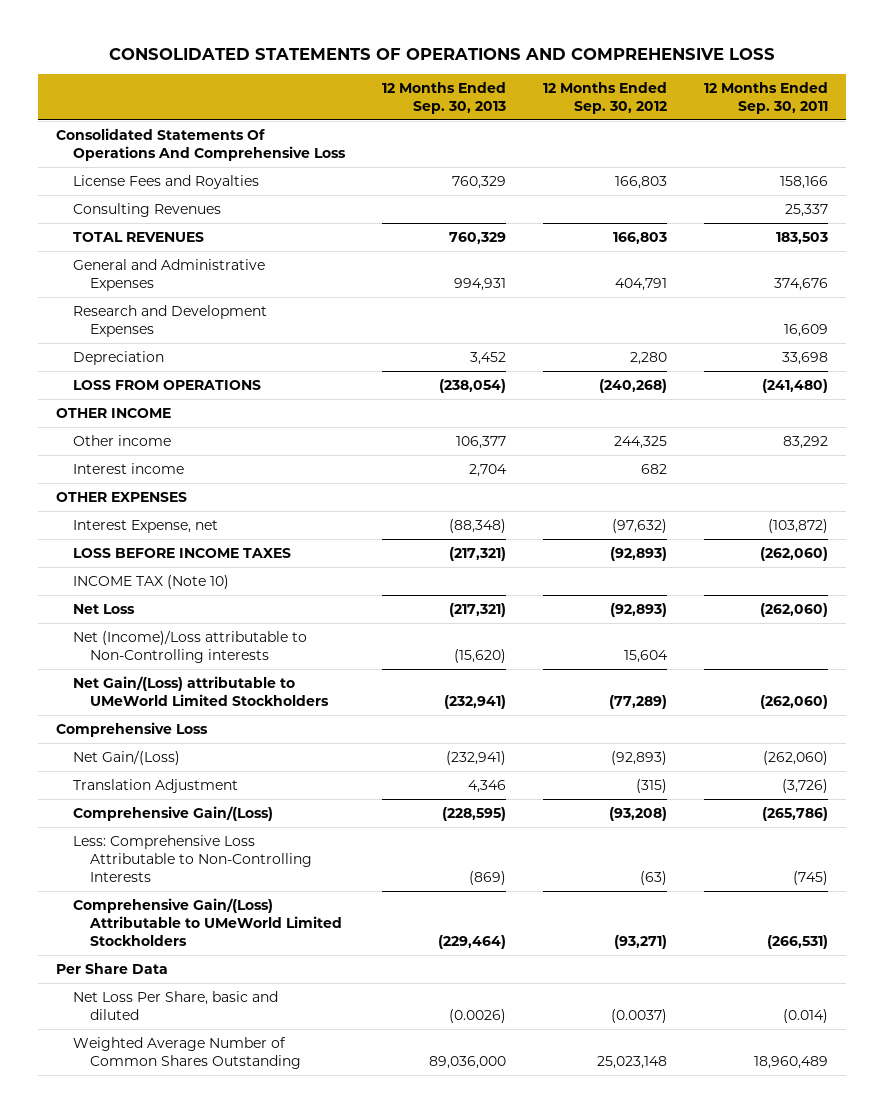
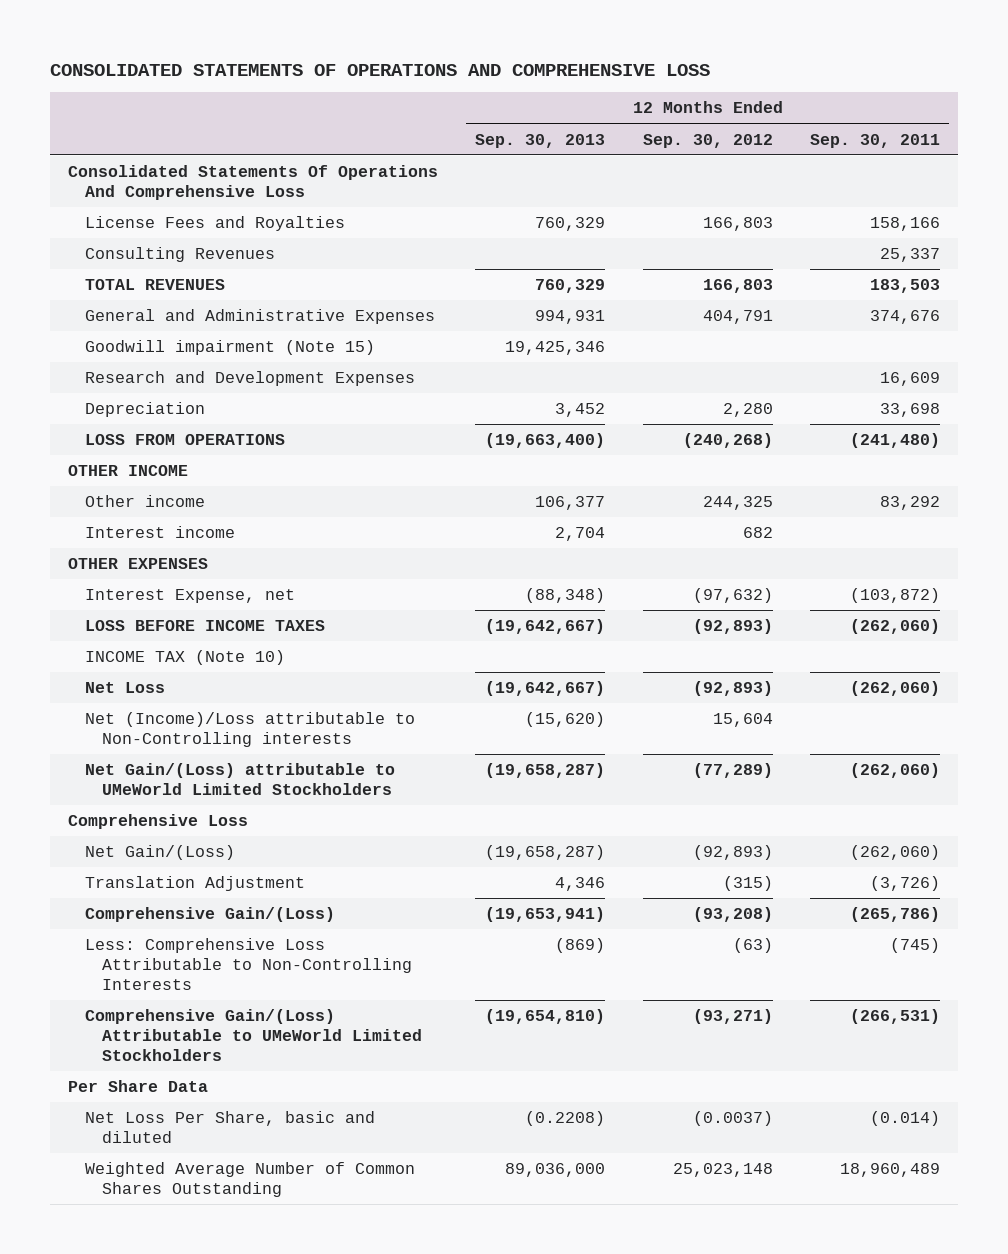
none -> [85,340,376,356] Goodwill impairment (Note 15)
[438,379,506,394] (238,054) -> [485,433,606,449] (19,663,400)
[448,547,506,562] (217,321) -> [485,619,606,635] (19,642,667)
[448,603,506,618] (217,321) -> [485,681,606,697] (19,642,667)
[443,694,506,709] (232,941) -> [485,763,606,779] (19,658,287)
[445,751,506,766] (232,941) -> [485,845,606,861] (19,658,287)
[441,807,506,822] (228,595) -> [485,907,606,923] (19,653,941)
[437,934,506,949] (229,464) -> [485,1009,606,1025] (19,654,810)
[448,1008,506,1023] (0.0026) -> [525,1111,606,1127] (0.2208)

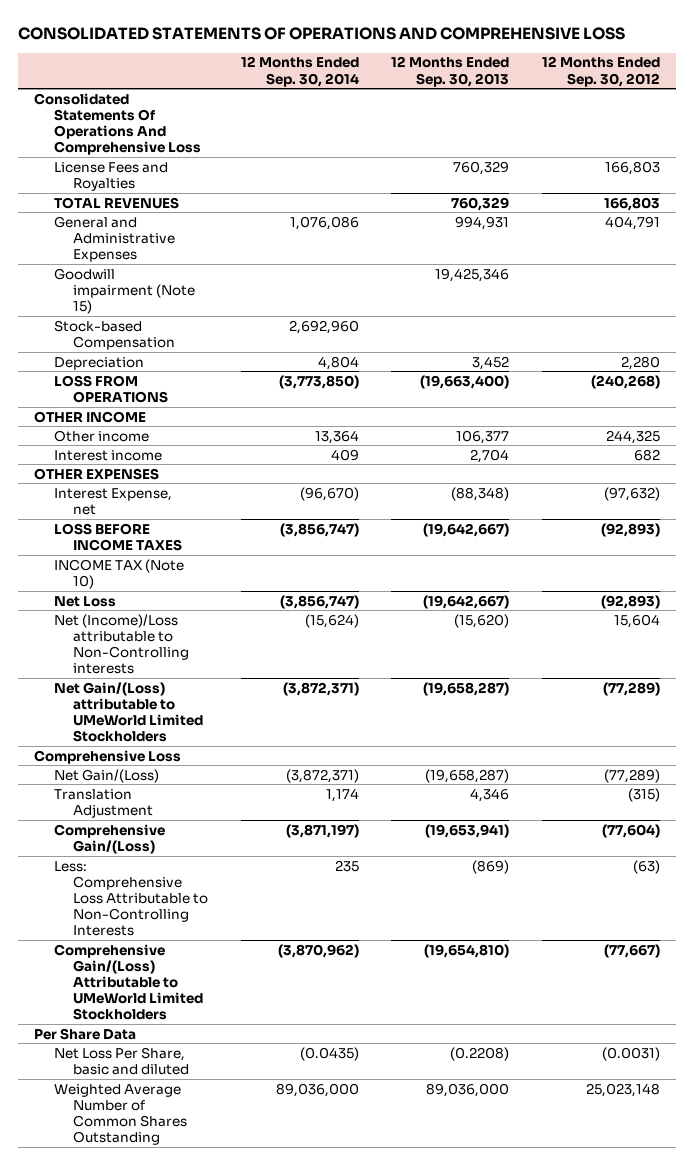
[809,133,940,148] Sep. 30, 2011 -> none
none -> [240,56,359,87] 12 Months Ended Sep. 30, 2014
[85,247,276,263] Consulting Revenues -> none
[85,371,416,387] Research and Development Expenses -> none
none -> [53,319,176,350] Stock-based Compensation
[692,845,773,861] (92,893) -> [603,768,660,783] (77,289)
[692,907,773,923] (93,208) -> [601,823,660,838] (77,604)
[692,1009,773,1025] (93,271) -> [603,943,660,958] (77,667)
[692,1111,773,1127] (0.0037) -> [601,1046,660,1061] (0.0031)

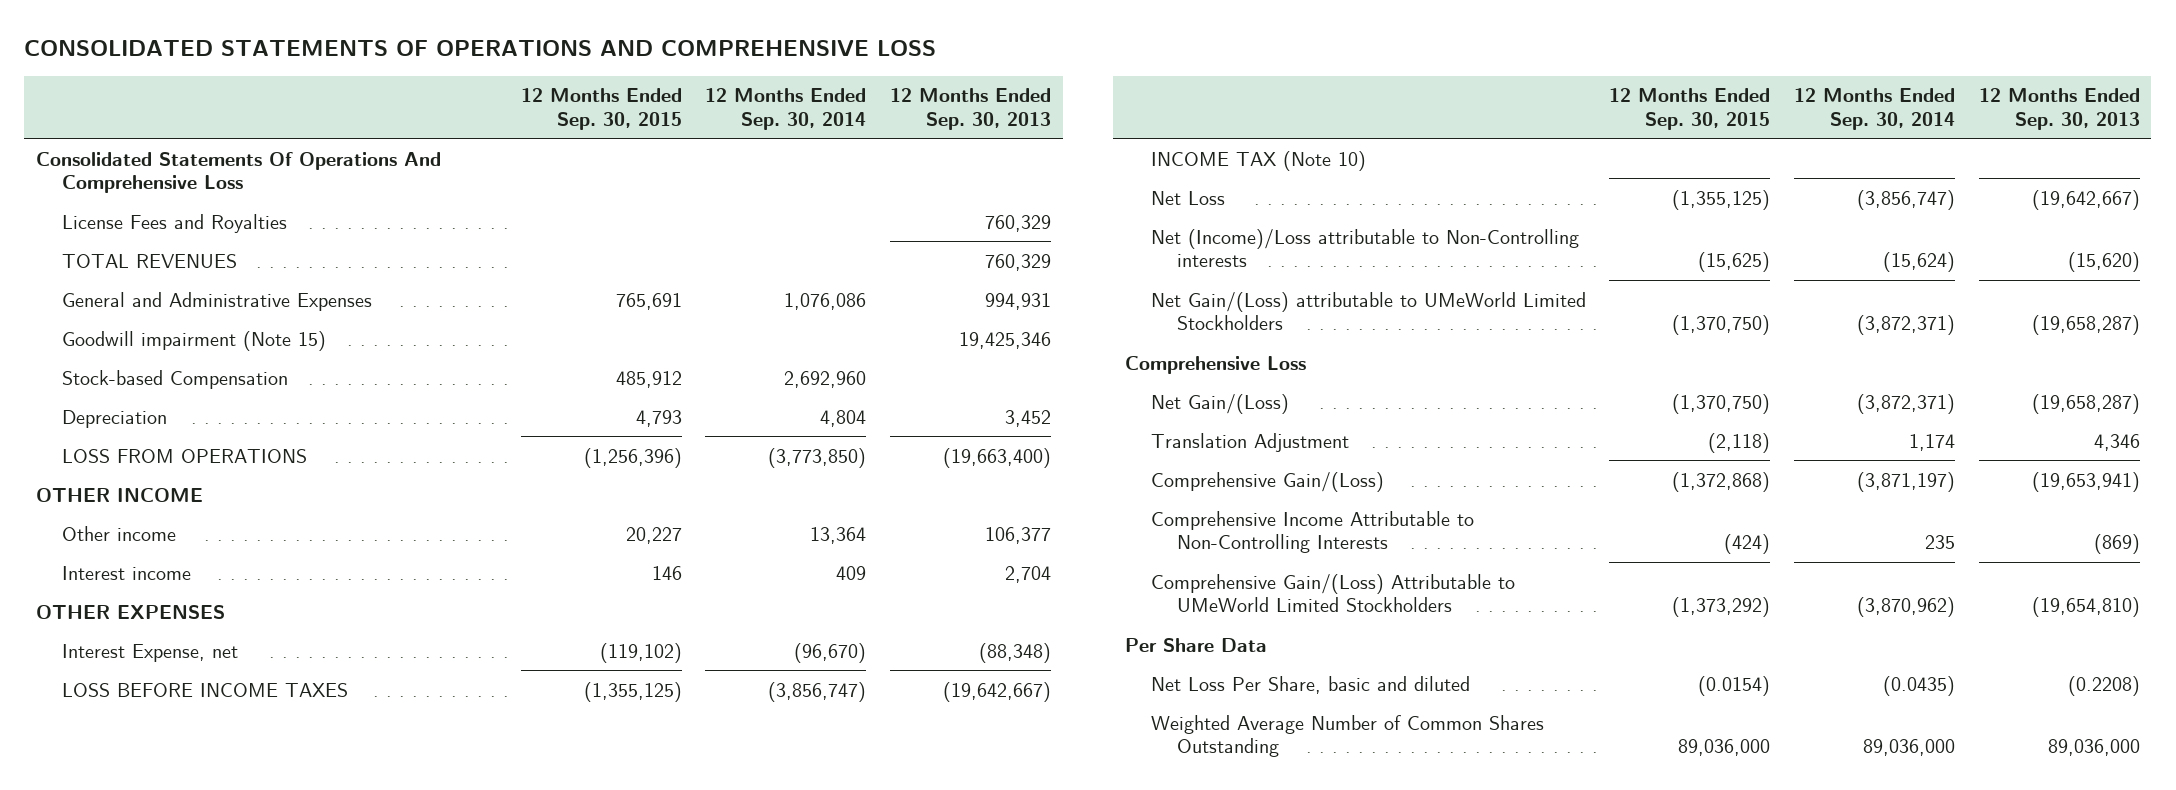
[541,56,660,87] 12 Months Ended Sep. 30, 2012 -> none
none -> [520,88,682,130] 12 Months Ended Sep. 30, 2015
[53,860,209,937] Less: Comprehensive Loss Attributable to Non-Controlling Interests -> [1150,510,1474,554] Comprehensive Income Attributable to Non-Controlling Interests

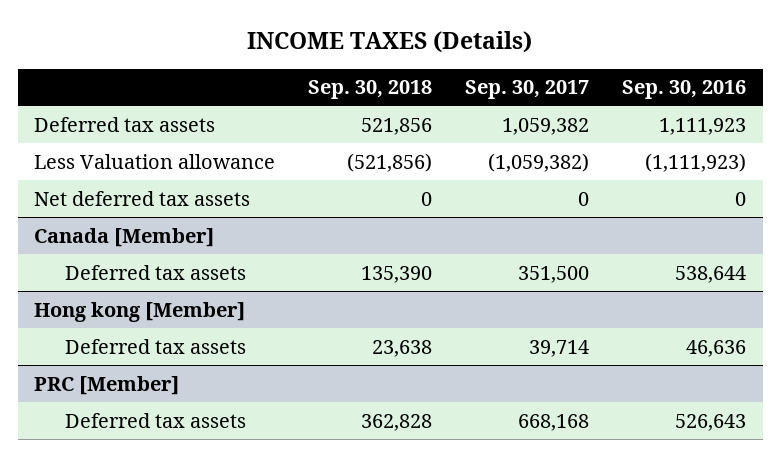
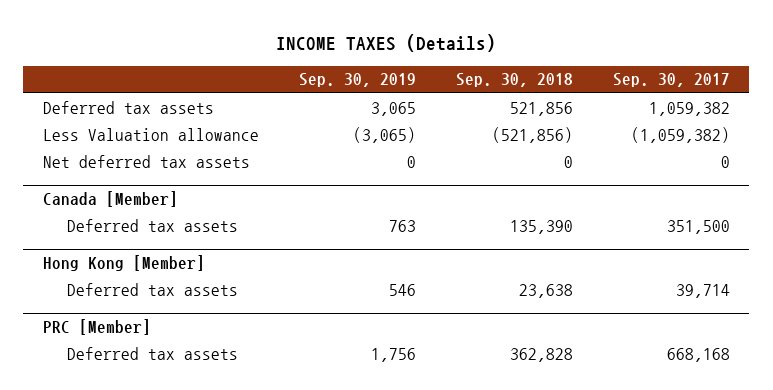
[622,80,747,100] Sep. 30, 2016 -> none
none -> [299,73,417,88] Sep. 30, 2019
[34,301,246,322] Hong kong [Member] -> [43,255,206,272] Hong Kong [Member]

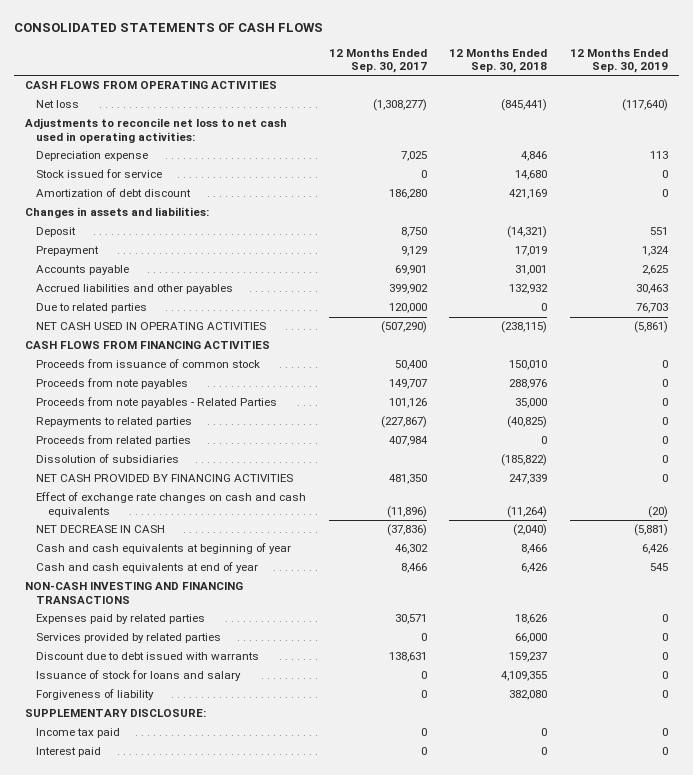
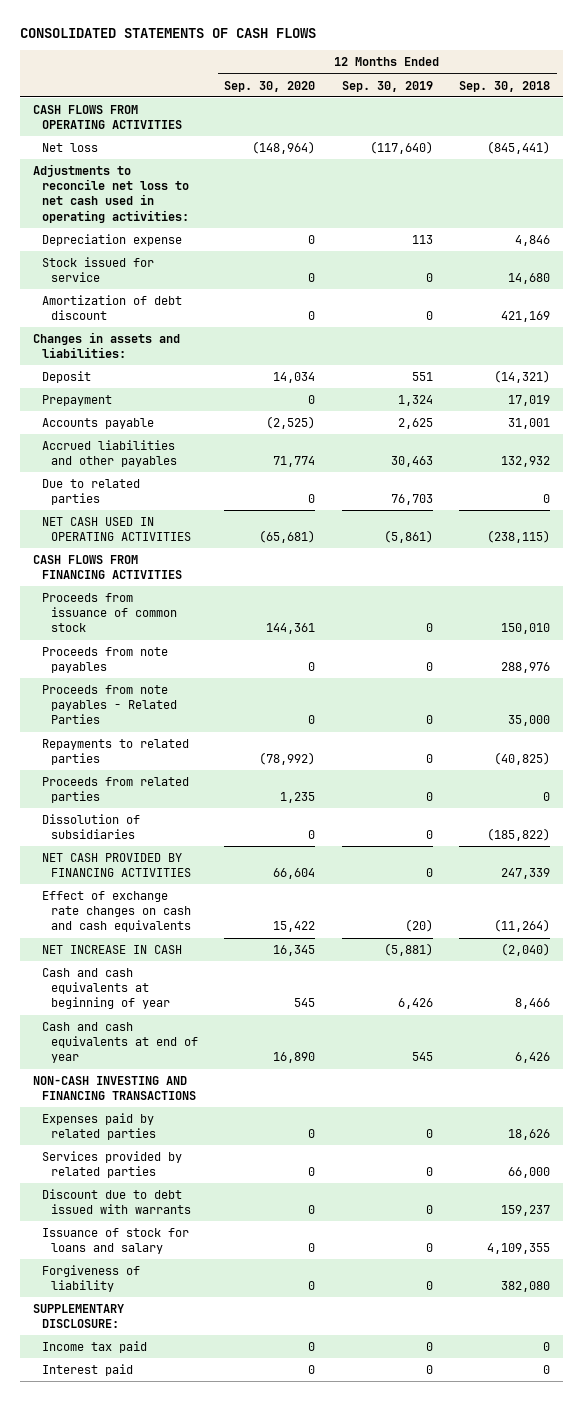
[328,48,427,74] 12 Months Ended Sep. 30, 2017 -> none
none -> [224,80,316,92] Sep. 30, 2020
[36,525,166,534] NET DECREASE IN CASH -> [42,944,183,954] NET INCREASE IN CASH

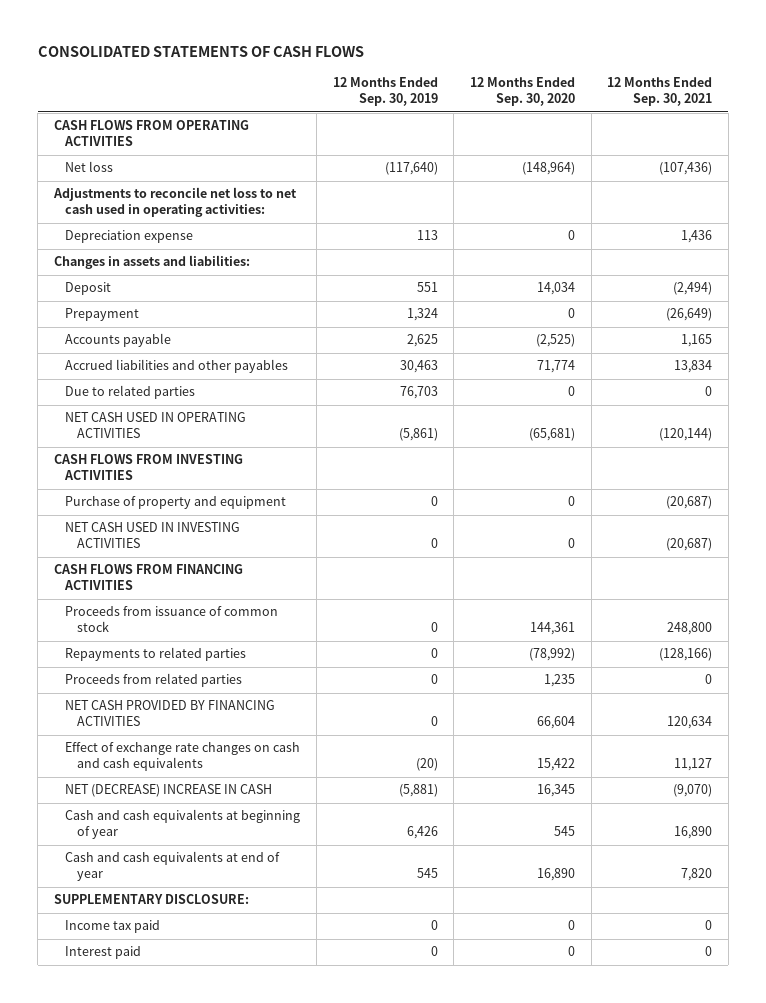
[459,80,551,92] Sep. 30, 2018 -> none
none -> [607,77,713,107] 12 Months Ended Sep. 30, 2021
[42,256,155,283] Stock issued for service -> none
[42,294,183,321] Amortization of debt discount -> none
none -> [53,454,243,481] CASH FLOWS FROM INVESTING ACTIVITIES
none -> [65,496,287,510] Purchase of property and equipment
none -> [65,522,241,549] NET CASH USED IN INVESTING ACTIVITIES
[42,646,169,674] Proceeds from note payables -> none
[42,684,178,725] Proceeds from note payables - Related Parties -> none
[42,813,141,840] Dissolution of subsidiaries -> none
[42,944,183,954] NET INCREASE IN CASH -> [65,784,273,798] NET (DECREASE) INCREASE IN CASH
[33,1075,197,1101] NON-CASH INVESTING AND FINANCING TRANSACTIONS -> none
[42,1112,157,1141] Expenses paid by related parties -> none
[42,1150,183,1179] Services provided by related parties -> none
[42,1188,192,1215] Discount due to debt issued with warrants -> none
[42,1227,190,1255] Issuance of stock for loans and salary -> none
[42,1264,141,1293] Forgiveness of liability -> none

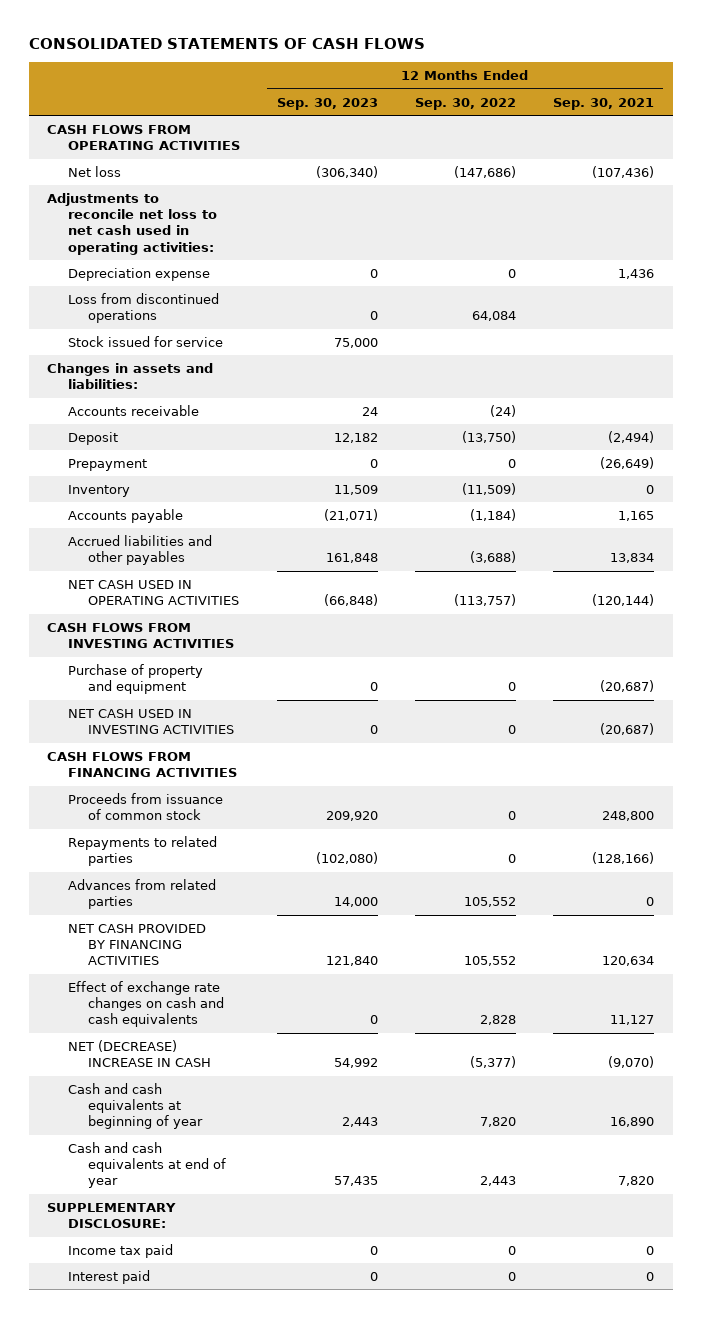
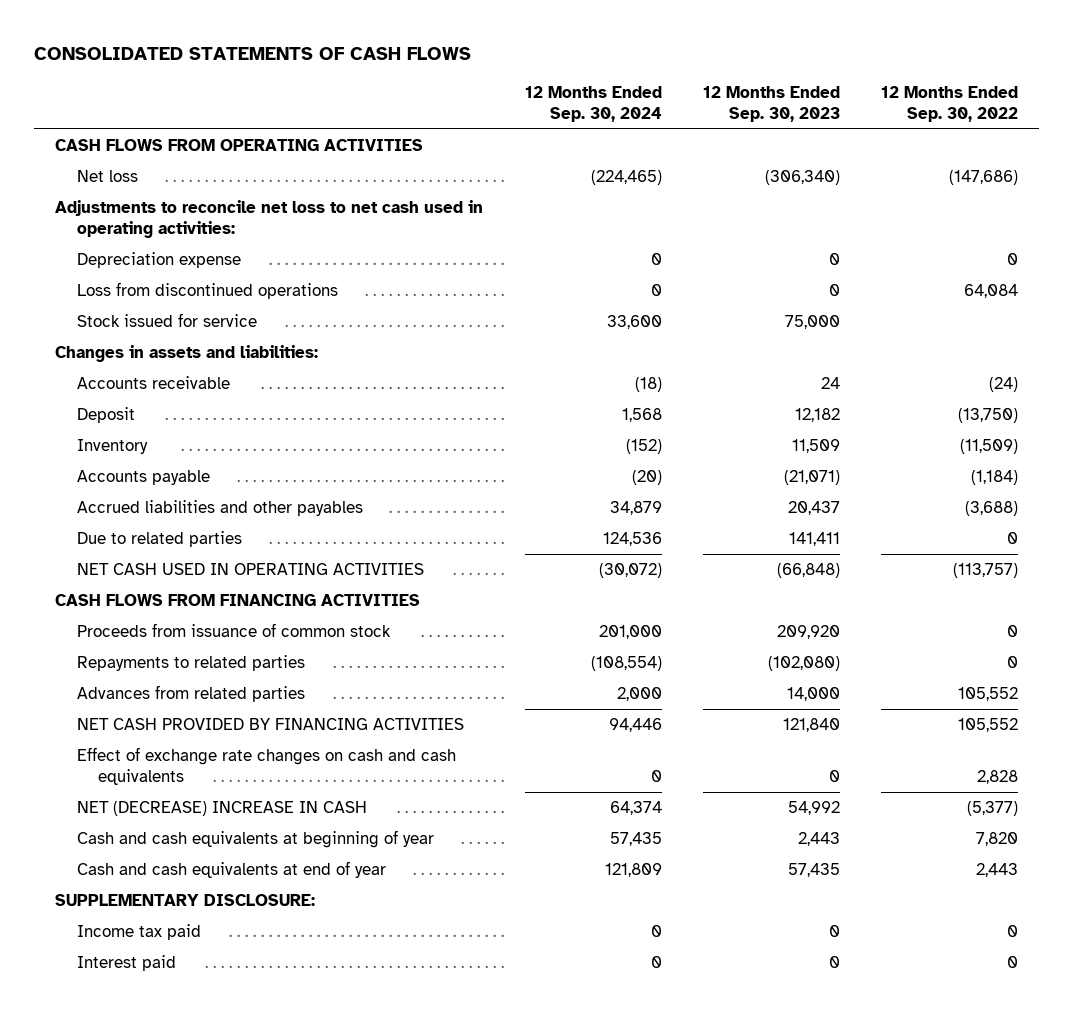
[552,97,654,110] Sep. 30, 2021 -> none
none -> [524,86,662,123] 12 Months Ended Sep. 30, 2024
[67,458,147,471] Prepayment -> none
[325,553,378,564] 161,848 -> [787,501,840,516] 20,437
none -> [76,531,242,548] Due to related parties
[47,622,234,649] CASH FLOWS FROM INVESTING ACTIVITIES -> none
[67,663,203,695] Purchase of property and equipment -> none
[67,708,234,735] NET CASH USED IN INVESTING ACTIVITIES -> none

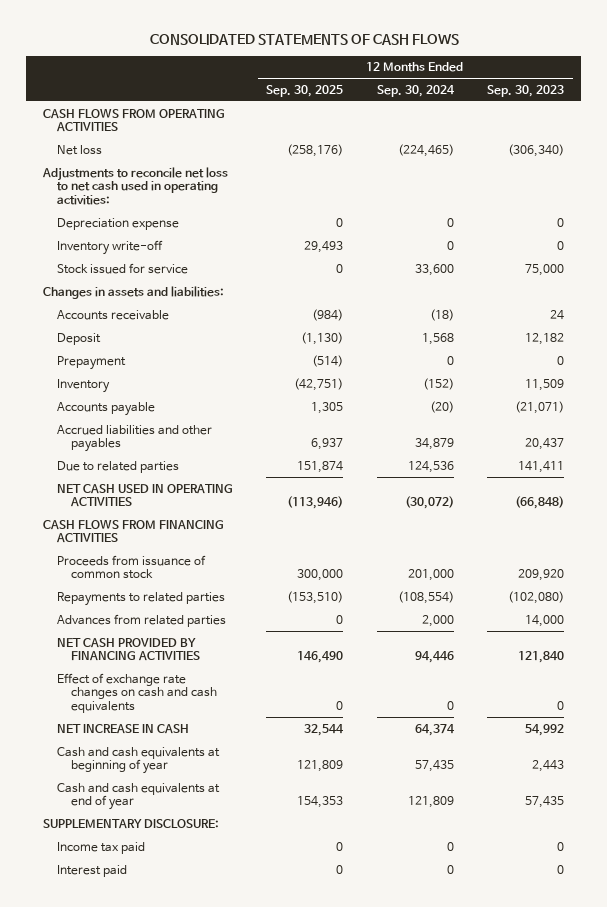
[881,86,1019,123] 12 Months Ended Sep. 30, 2022 -> none
none -> [266,84,344,97] Sep. 30, 2025
[76,282,338,300] Loss from discontinued operations -> none
none -> [56,239,163,255] Inventory write-off
none -> [56,355,126,370] Prepayment
[76,801,367,817] NET (DECREASE) INCREASE IN CASH -> [56,723,189,734] NET INCREASE IN CASH

